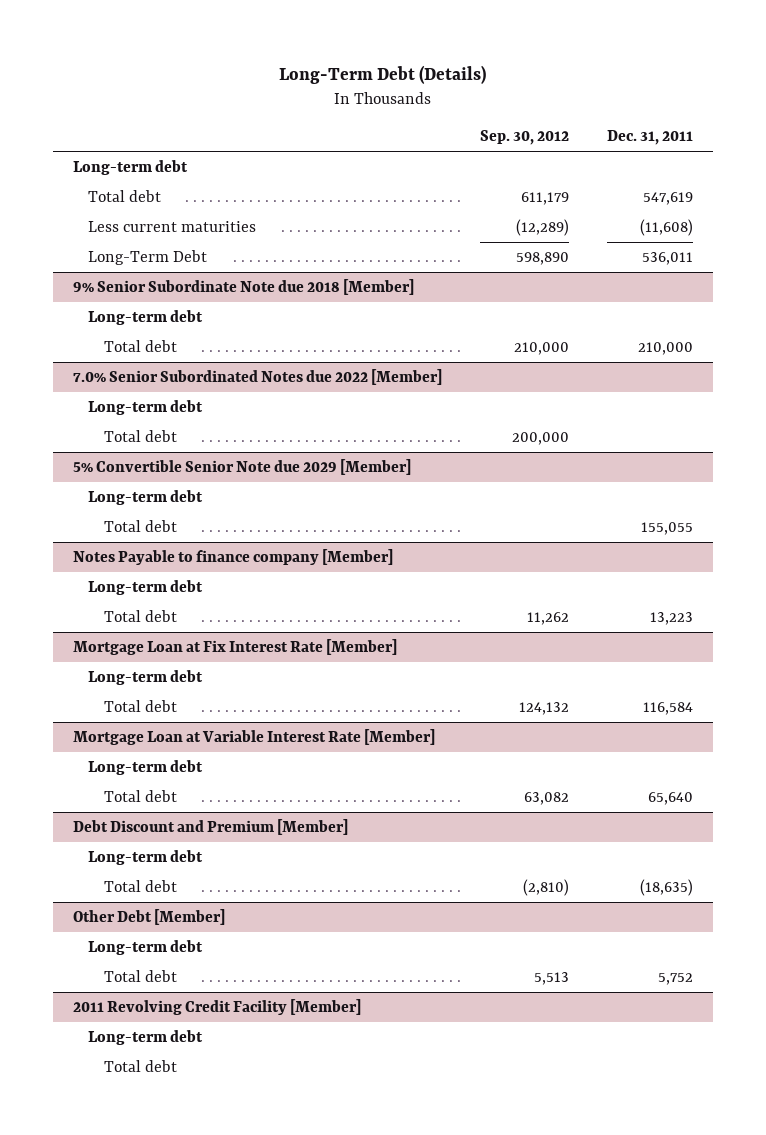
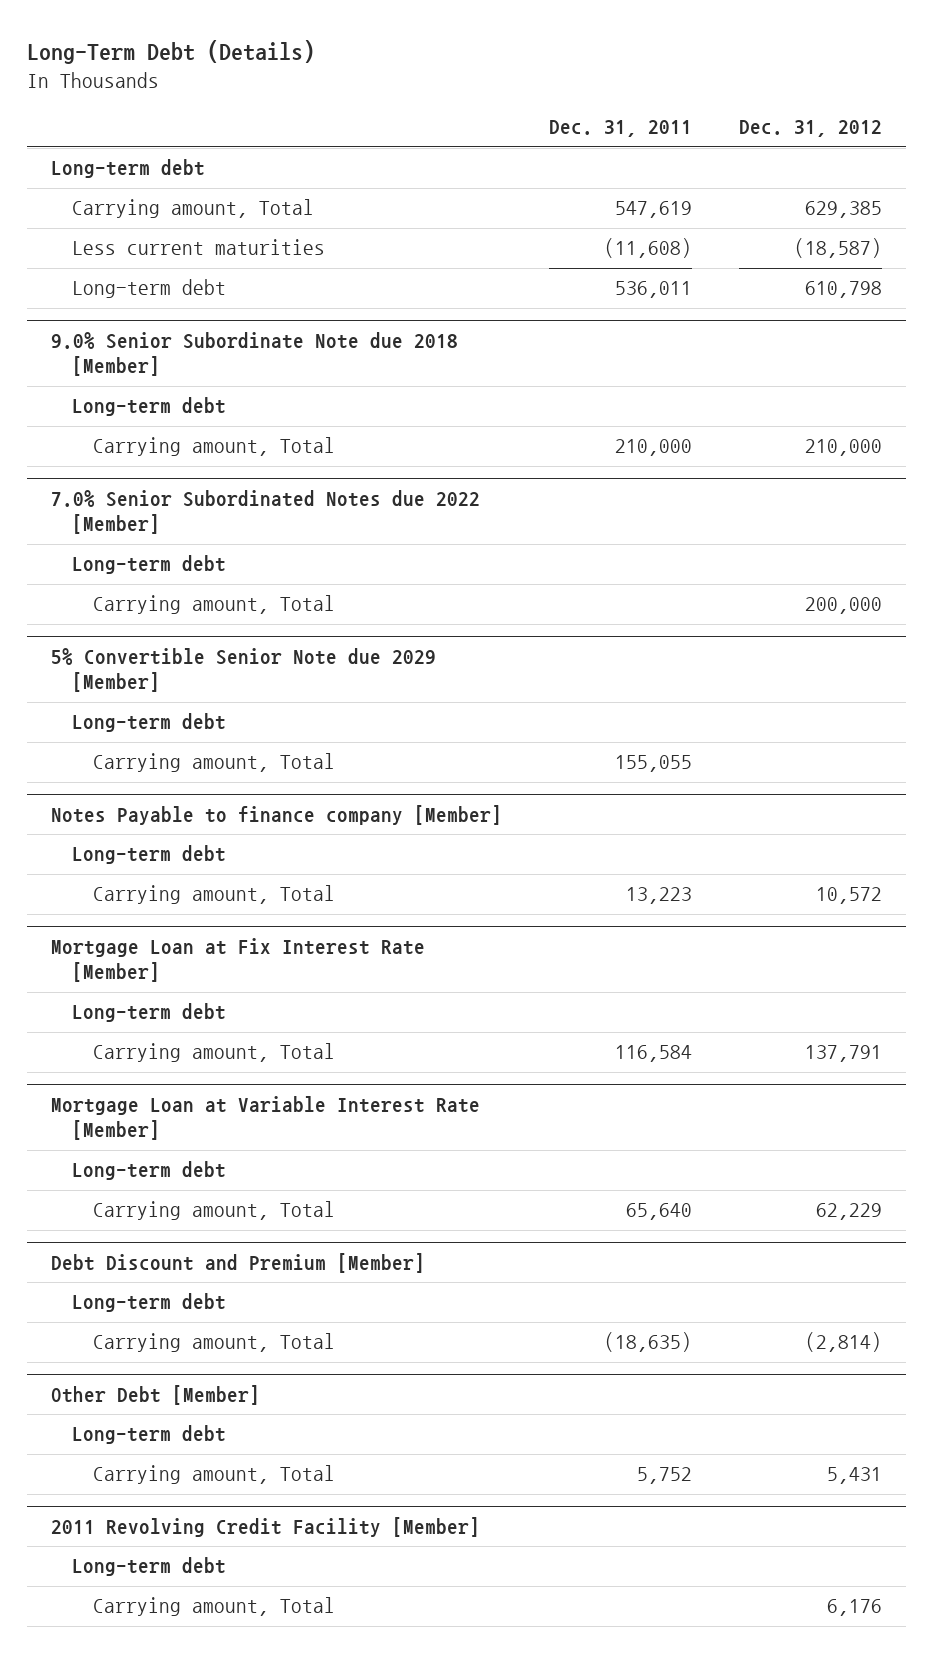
[480,130,570,146] Sep. 30, 2012 -> none
none -> [739,120,883,138] Dec. 31, 2012
[88,189,162,202] Total debt -> [71,199,314,219] Carrying amount, Total
[88,249,208,265] Long-Term Debt -> [71,279,226,299] Long-term debt
[72,278,414,295] 9% Senior Subordinate Note due 2018 [Member] -> [50,332,458,377] 9.0% Senior Subordinate Note due 2018 [Member]
[103,339,177,352] Total debt -> [92,437,335,457] Carrying amount, Total
[103,429,177,442] Total debt -> [92,595,335,615] Carrying amount, Total
[103,519,177,532] Total debt -> [92,753,335,773] Carrying amount, Total
[103,609,177,622] Total debt -> [92,885,335,905] Carrying amount, Total
[103,699,177,712] Total debt -> [92,1043,335,1063] Carrying amount, Total
[103,789,177,802] Total debt -> [92,1201,335,1221] Carrying amount, Total
[103,879,177,892] Total debt -> [92,1333,335,1353] Carrying amount, Total
[103,969,177,982] Total debt -> [92,1465,335,1485] Carrying amount, Total
[103,1059,177,1072] Total debt -> [92,1597,335,1617] Carrying amount, Total

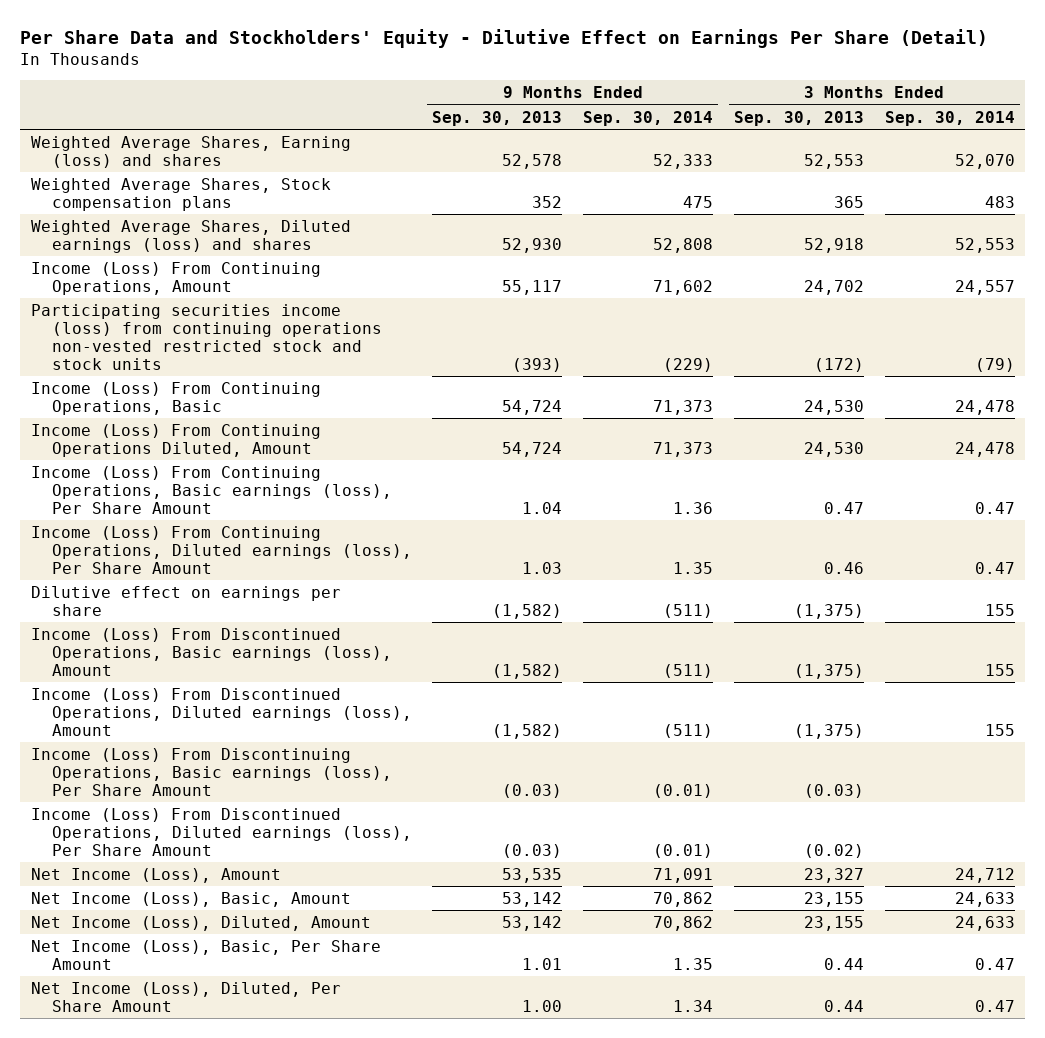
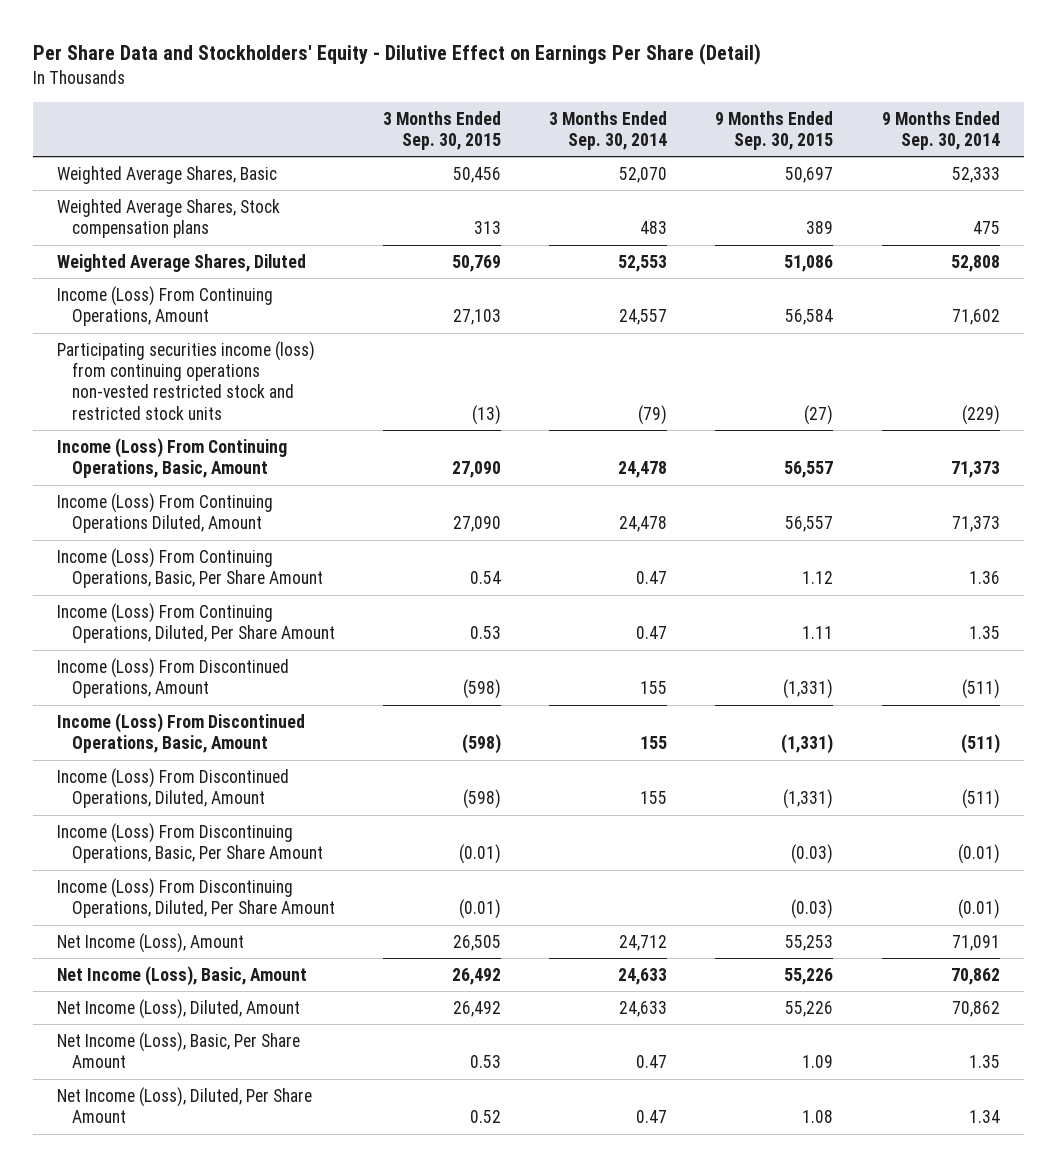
[432,110,563,126] Sep. 30, 2013 -> none
[733,110,864,126] Sep. 30, 2013 -> none
none -> [382,110,501,150] 3 Months Ended Sep. 30, 2015
none -> [715,110,834,150] 9 Months Ended Sep. 30, 2015
[30,135,351,168] Weighted Average Shares, Earning (loss) and shares -> [57,165,278,184] Weighted Average Shares, Basic
[30,219,351,253] Weighted Average Shares, Diluted earnings (loss) and shares -> [57,253,307,272] Weighted Average Shares, Diluted
[30,303,382,370] Participating securities income (loss) from continuing operations non-vested restricted stock and stock units -> [57,340,316,420] Participating securities income (loss) from continuing operations non-vested restricted stock and restricted stock units
[30,381,321,415] Income (Loss) From Continuing Operations, Basic -> [57,437,288,479] Income (Loss) From Continuing Operations, Basic, Amount
[30,465,392,514] Income (Loss) From Continuing Operations, Basic earnings (loss), Per Share Amount -> [57,547,323,589] Income (Loss) From Continuing Operations, Basic, Per Share Amount
[30,525,412,574] Income (Loss) From Continuing Operations, Diluted earnings (loss), Per Share Amount -> [57,602,335,644] Income (Loss) From Continuing Operations, Diluted, Per Share Amount
[30,585,341,616] Dilutive effect on earnings per share -> [57,657,290,699] Income (Loss) From Discontinued Operations, Amount
[30,627,392,676] Income (Loss) From Discontinued Operations, Basic earnings (loss), Amount -> [57,712,306,754] Income (Loss) From Discontinued Operations, Basic, Amount
[30,687,412,736] Income (Loss) From Discontinued Operations, Diluted earnings (loss), Amount -> [57,767,290,809] Income (Loss) From Discontinued Operations, Diluted, Amount
[30,747,392,796] Income (Loss) From Discontinuing Operations, Basic earnings (loss), Per Share Amount -> [57,822,323,864] Income (Loss) From Discontinuing Operations, Basic, Per Share Amount
[30,807,412,856] Income (Loss) From Discontinued Operations, Diluted earnings (loss), Per Share Amount -> [57,877,335,919] Income (Loss) From Discontinuing Operations, Diluted, Per Share Amount

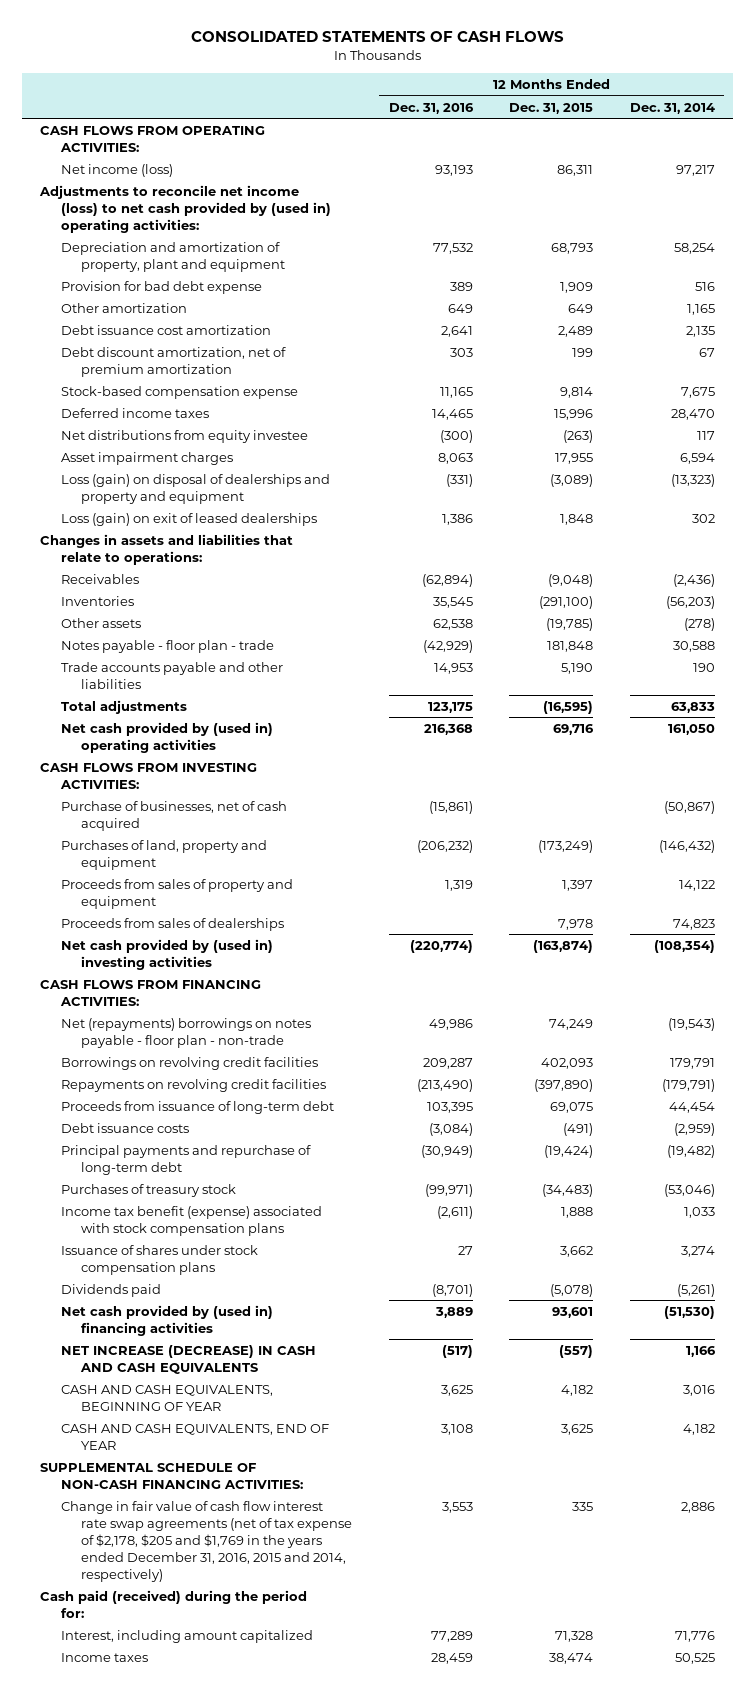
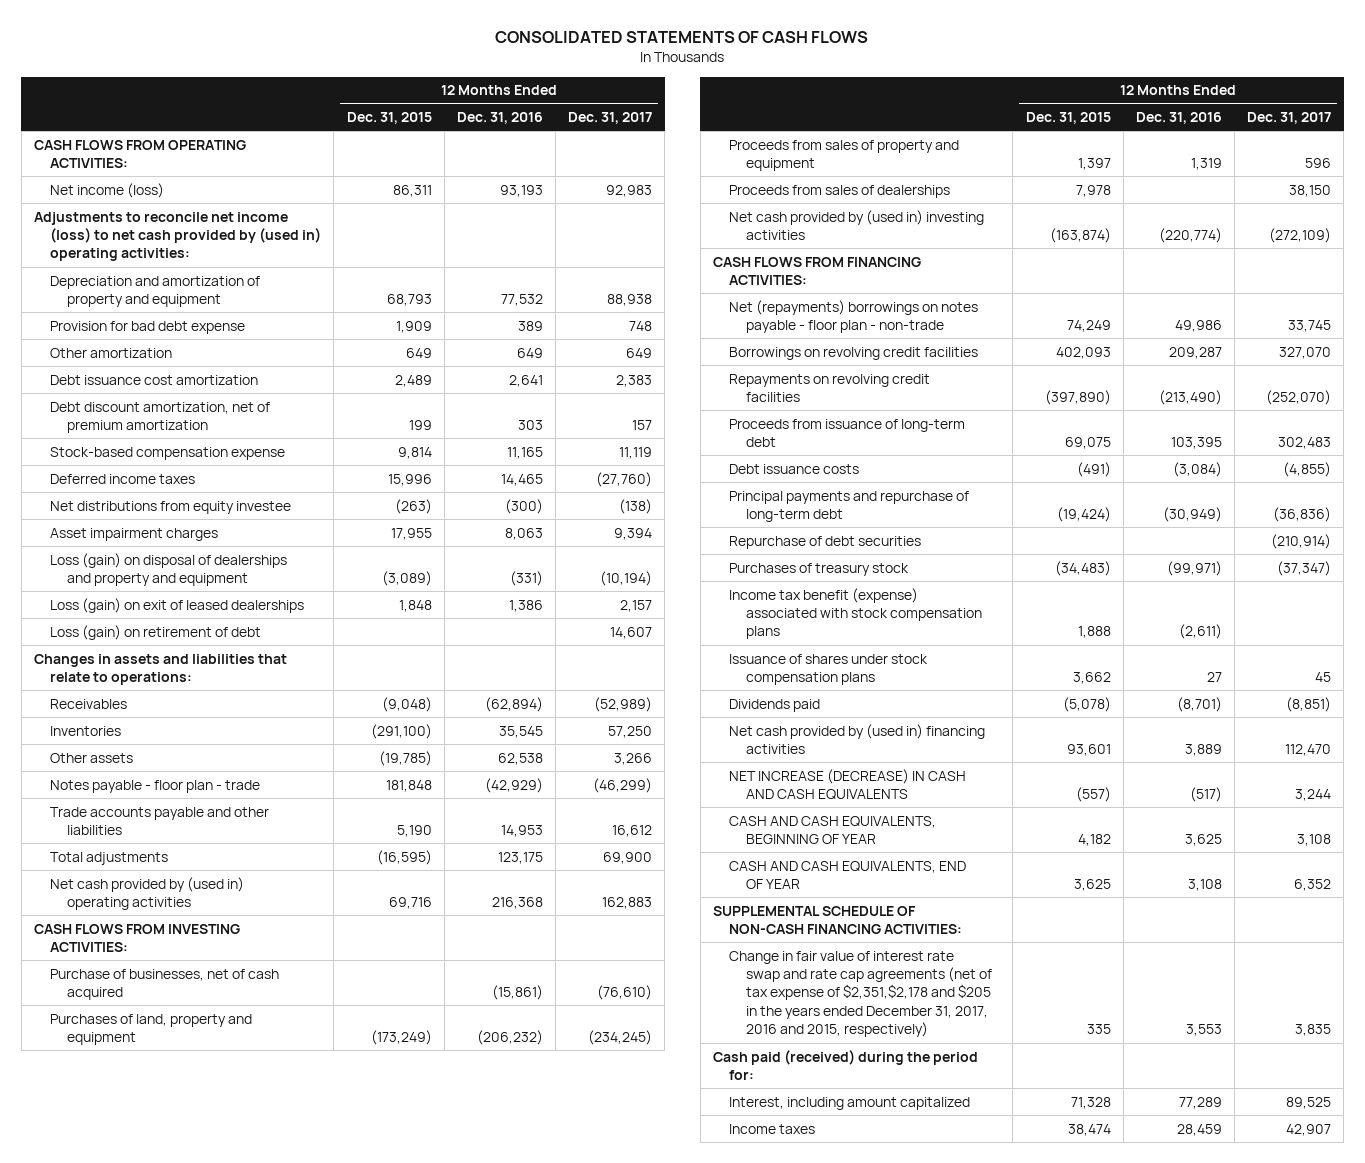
[629,102,715,114] Dec. 31, 2014 -> none
none -> [567,112,652,125] Dec. 31, 2017
[60,241,285,272] Depreciation and amortization of property, plant and equipment -> [50,275,261,308] Depreciation and amortization of property and equipment
none -> [50,624,262,640] Loss (gain) on retirement of debt
none -> [729,535,922,549] Repurchase of debt securities
[60,1500,352,1582] Change in fair value of cash flow interest rate swap agreements (net of tax expense of $2,178, $205 and $1,769 in the years ended December 31, 2016, 2015 and 2014, respectively) -> [729,950,993,1038] Change in fair value of interest rate swap and rate cap agreements (net of tax expense of $2,351,$2,178 and $205 in the years ended December 31, 2017, 2016 and 2015, respectively)

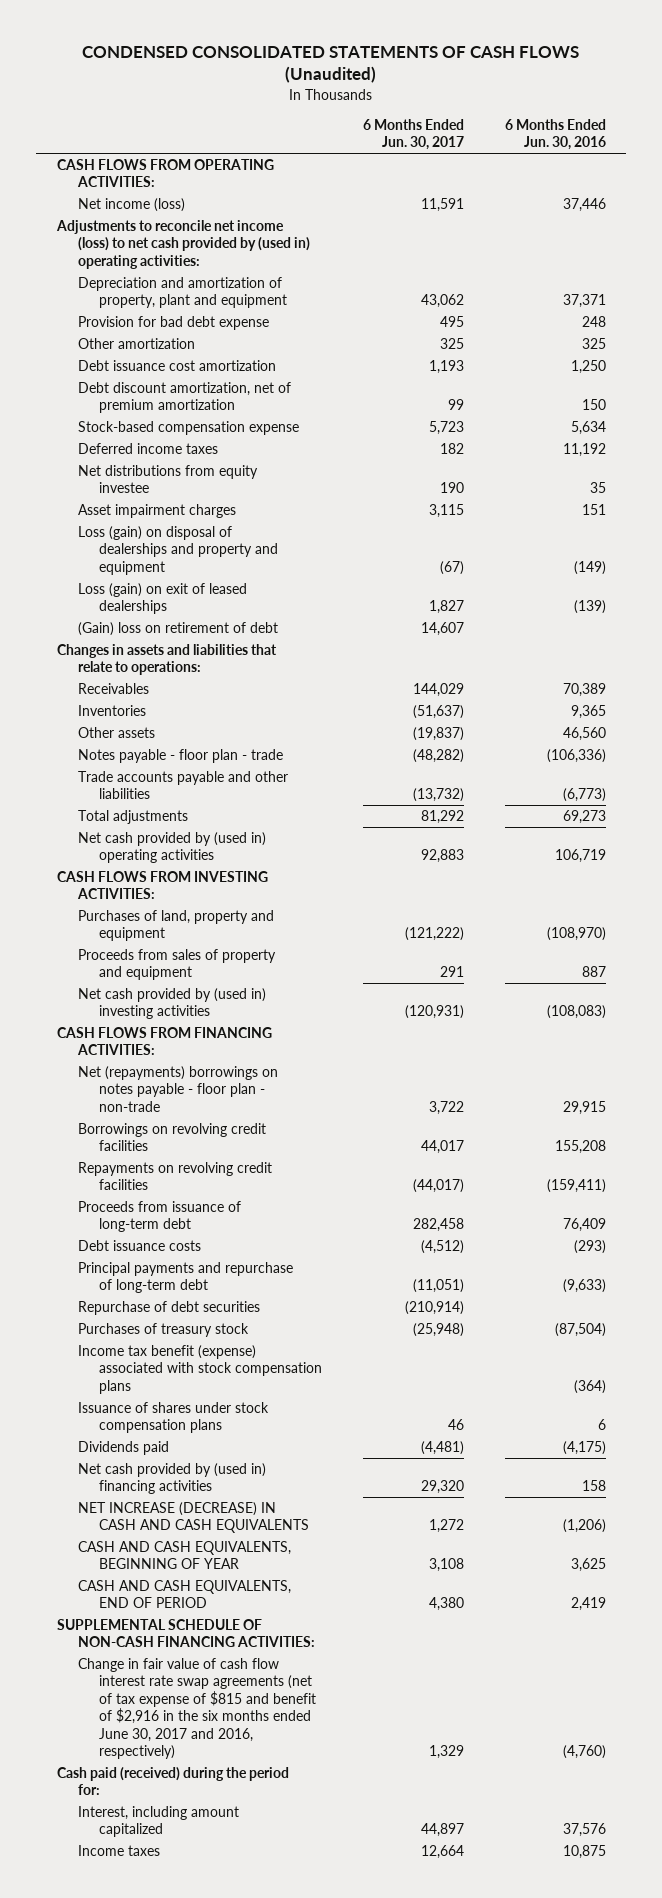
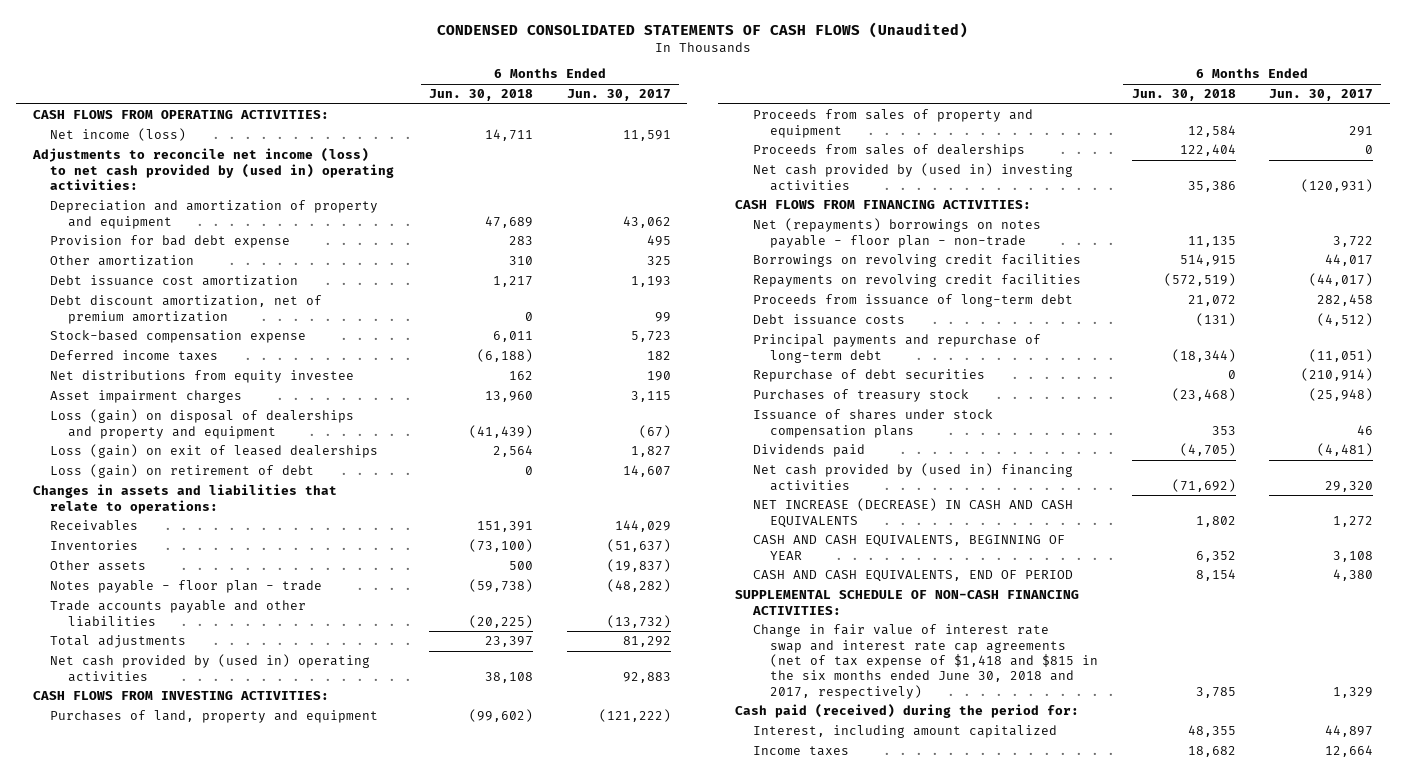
[504,118,606,151] 6 Months Ended Jun. 30, 2016 -> none
none -> [429,89,534,102] Jun. 30, 2018
[77,277,287,309] Depreciation and amortization of property, plant and equipment -> [50,200,379,229] Depreciation and amortization of property and equipment
[77,622,278,637] (Gain) loss on retirement of debt -> [50,464,315,479] Loss (gain) on retirement of debt
none -> [752,144,1025,158] Proceeds from sales of dealerships
[77,1345,322,1394] Income tax benefit (expense) associated with stock compensation plans -> none
[77,1658,316,1760] Change in fair value of cash flow interest rate swap agreements (net of tax expense of $815 and benefit of $2,916 in the six months ended June 30, 2017 and 2016, respectively) -> [752,624,1099,699] Change in fair value of interest rate swap and interest rate cap agreements (net of tax expense of $1,418 and $815 in the six months ended June 30, 2018 and 2017, respectively)

